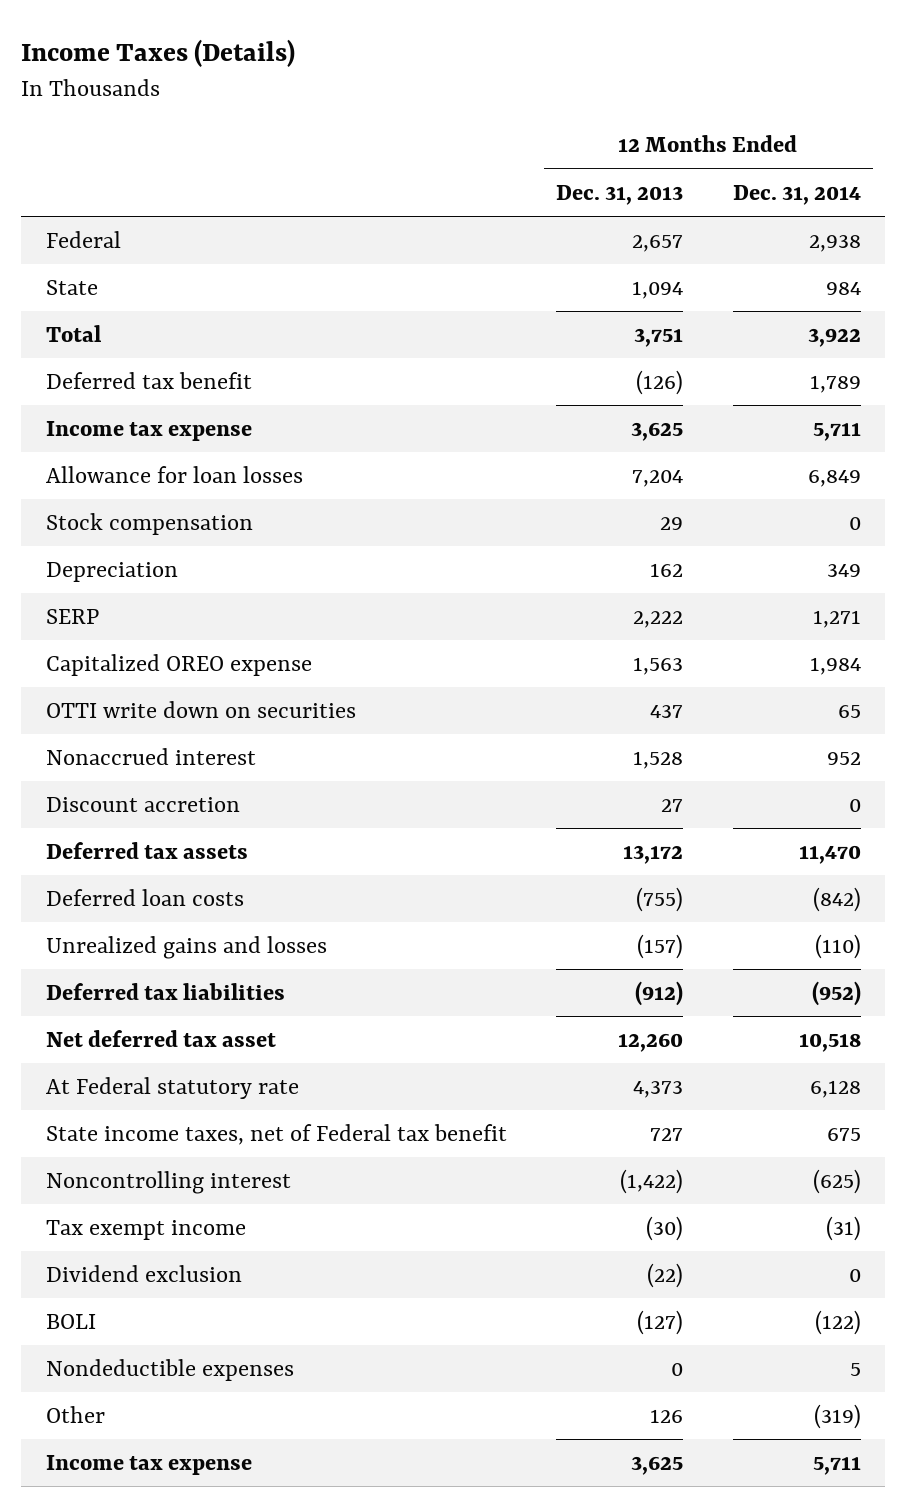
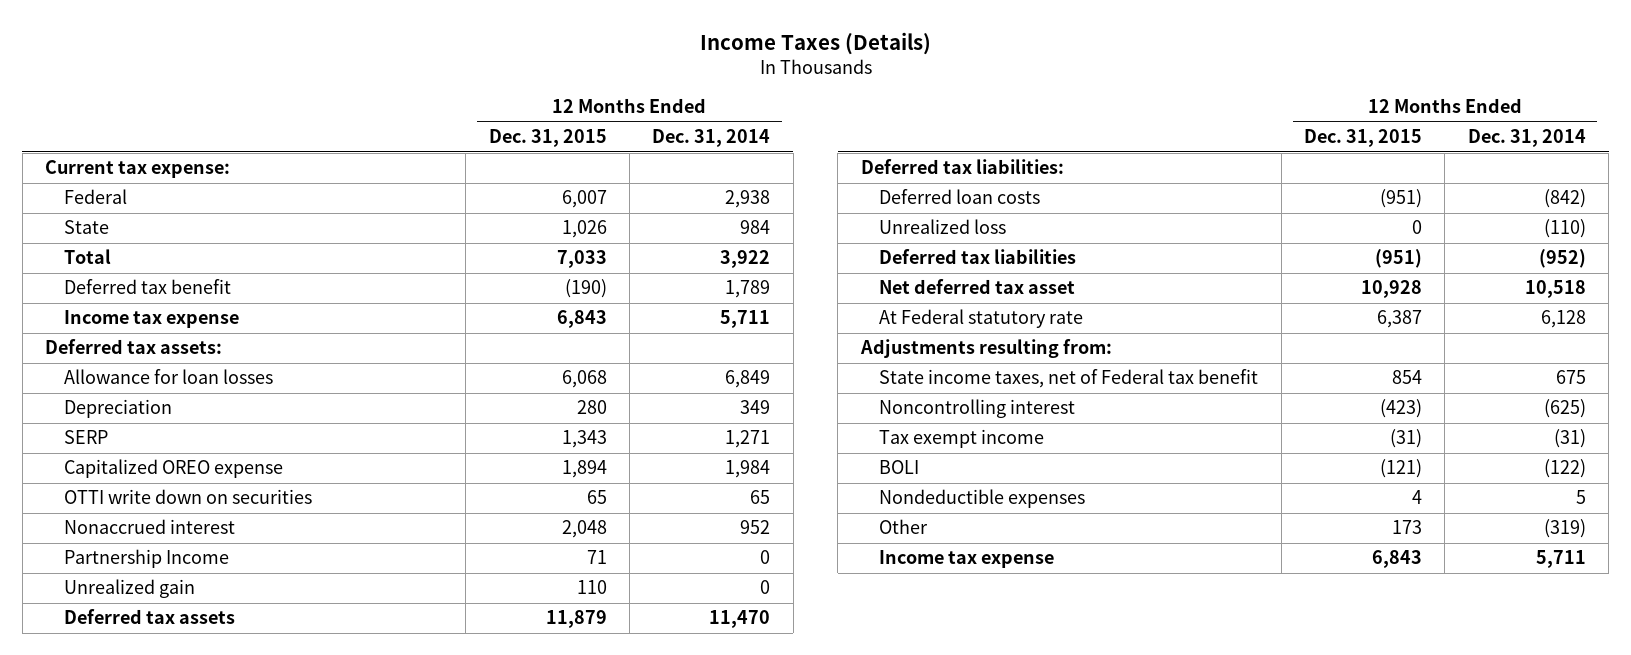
[556,184,684,205] Dec. 31, 2013 -> none
none -> [488,129,607,148] Dec. 31, 2015
none -> [45,160,231,179] Current tax expense:
none -> [45,339,223,355] Deferred tax assets:
[45,513,253,536] Stock compensation -> none
[45,797,240,813] Discount accretion -> [63,549,229,569] Partnership Income
none -> [63,579,195,599] Unrealized gain
none -> [860,159,1064,175] Deferred tax liabilities:
[45,936,327,960] Unrealized gains and losses -> [879,219,1007,235] Unrealized loss
none -> [859,339,1112,359] Adjustments resulting from:
[45,1265,242,1283] Dividend exclusion -> none

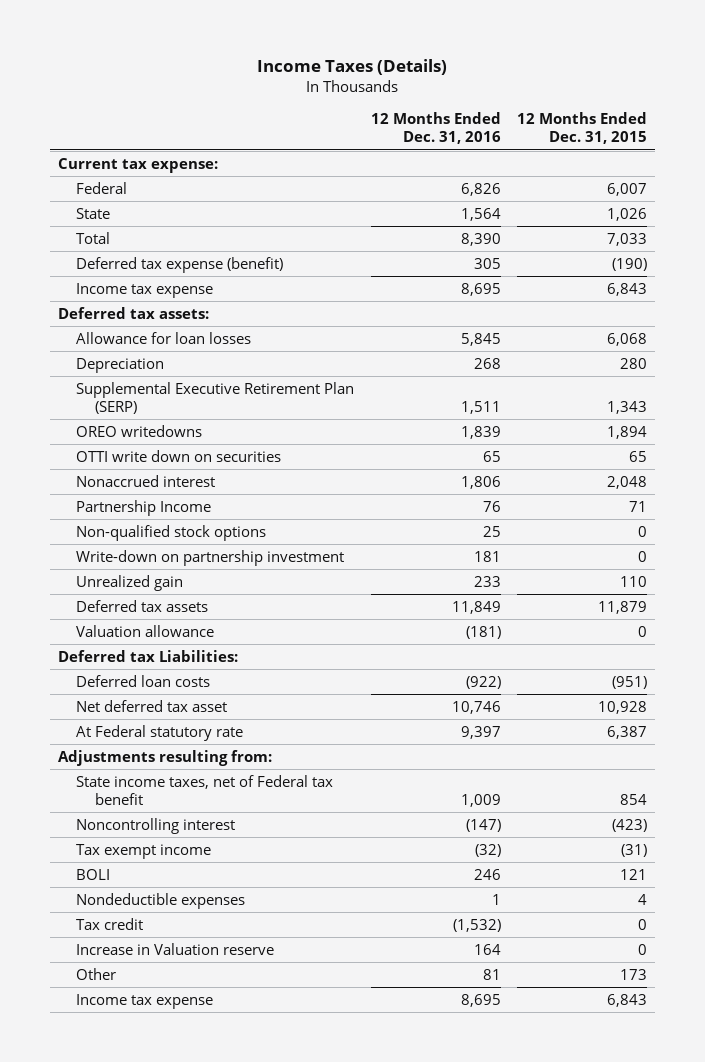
[652,129,771,148] Dec. 31, 2014 -> none
none -> [370,112,501,145] 12 Months Ended Dec. 31, 2016
[63,279,231,295] Deferred tax benefit -> [76,256,284,273] Deferred tax expense (benefit)
[63,430,108,445] SERP -> [76,381,355,414] Supplemental Executive Retirement Plan (SERP)
[63,459,283,479] Capitalized OREO expense -> [76,424,203,437] OREO writedowns
none -> [76,524,267,541] Non-qualified stock options
none -> [76,549,345,566] Write-down on partnership investment
none -> [76,624,215,637] Valuation allowance
[860,159,1064,175] Deferred tax liabilities: -> [57,649,238,662] Deferred tax Liabilities:
[879,219,1007,235] Unrealized loss -> none
[879,249,1077,265] Deferred tax liabilities -> none
[1380,459,1423,479] (121) -> [619,868,647,880] 121
none -> [76,917,144,930] Tax credit
none -> [76,942,275,955] Increase in Valuation reserve

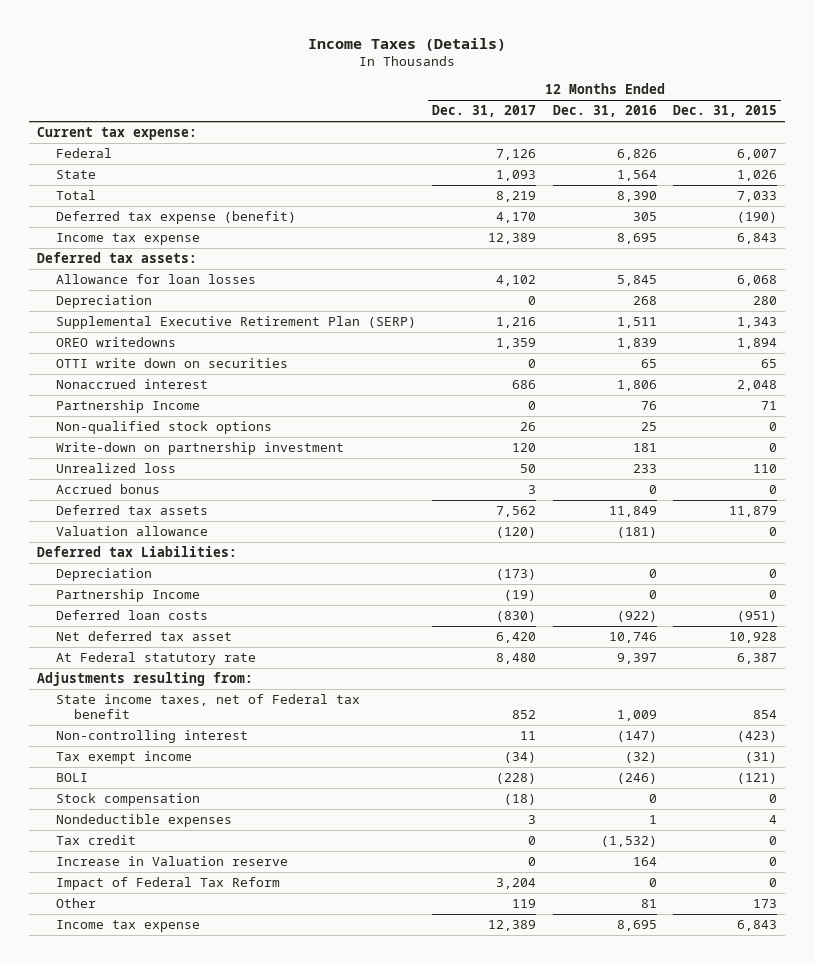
none -> [432,105,537,118] Dec. 31, 2017
[76,574,184,591] Unrealized gain -> [55,463,176,474] Unrealized loss
none -> [55,484,160,495] Accrued bonus
none -> [55,568,152,582] Depreciation
none -> [55,589,200,603] Partnership Income
[76,817,236,834] Noncontrolling interest -> [55,730,248,744] Non-controlling interest
[473,868,501,880] 246 -> [616,773,657,785] (246)
[619,868,647,880] 121 -> [737,773,778,785] (121)
none -> [55,793,200,807] Stock compensation
none -> [55,877,280,891] Impact of Federal Tax Reform

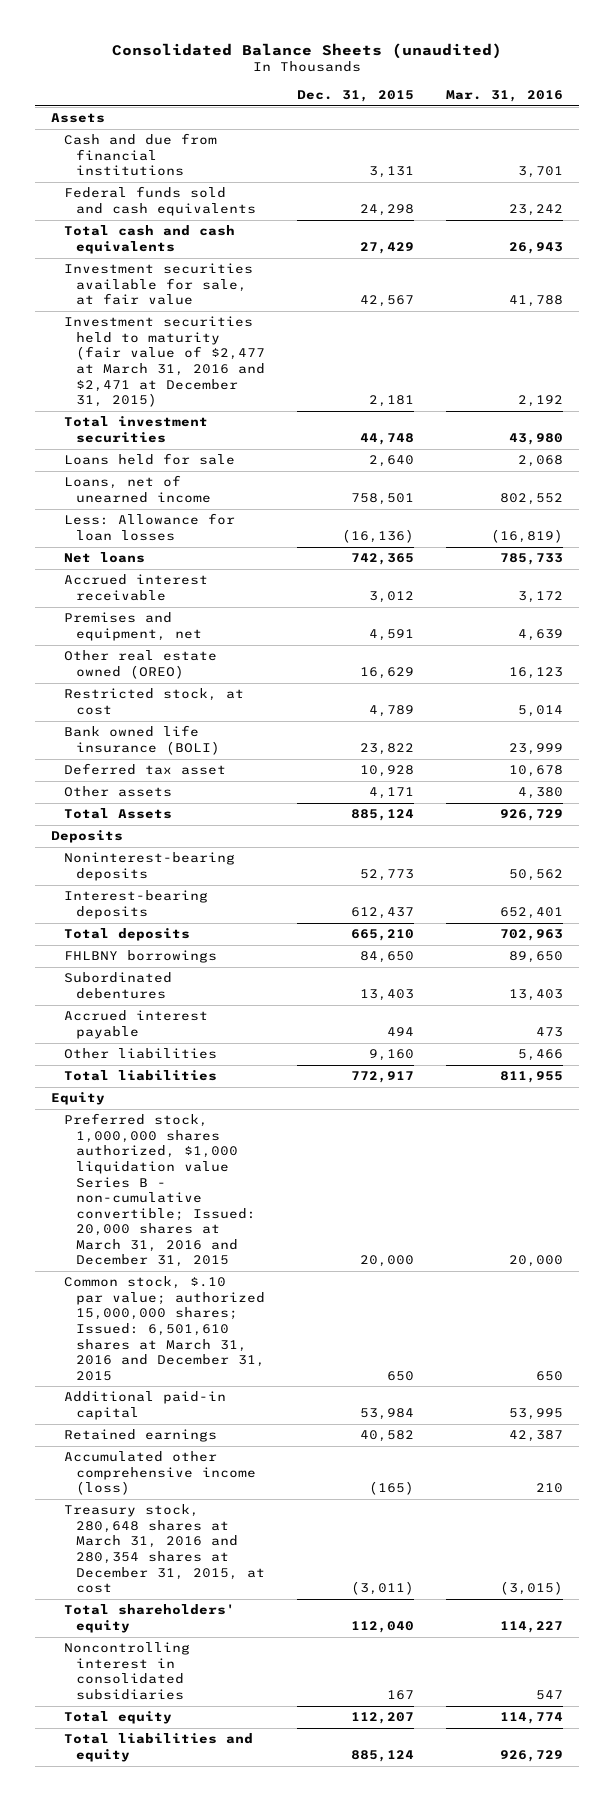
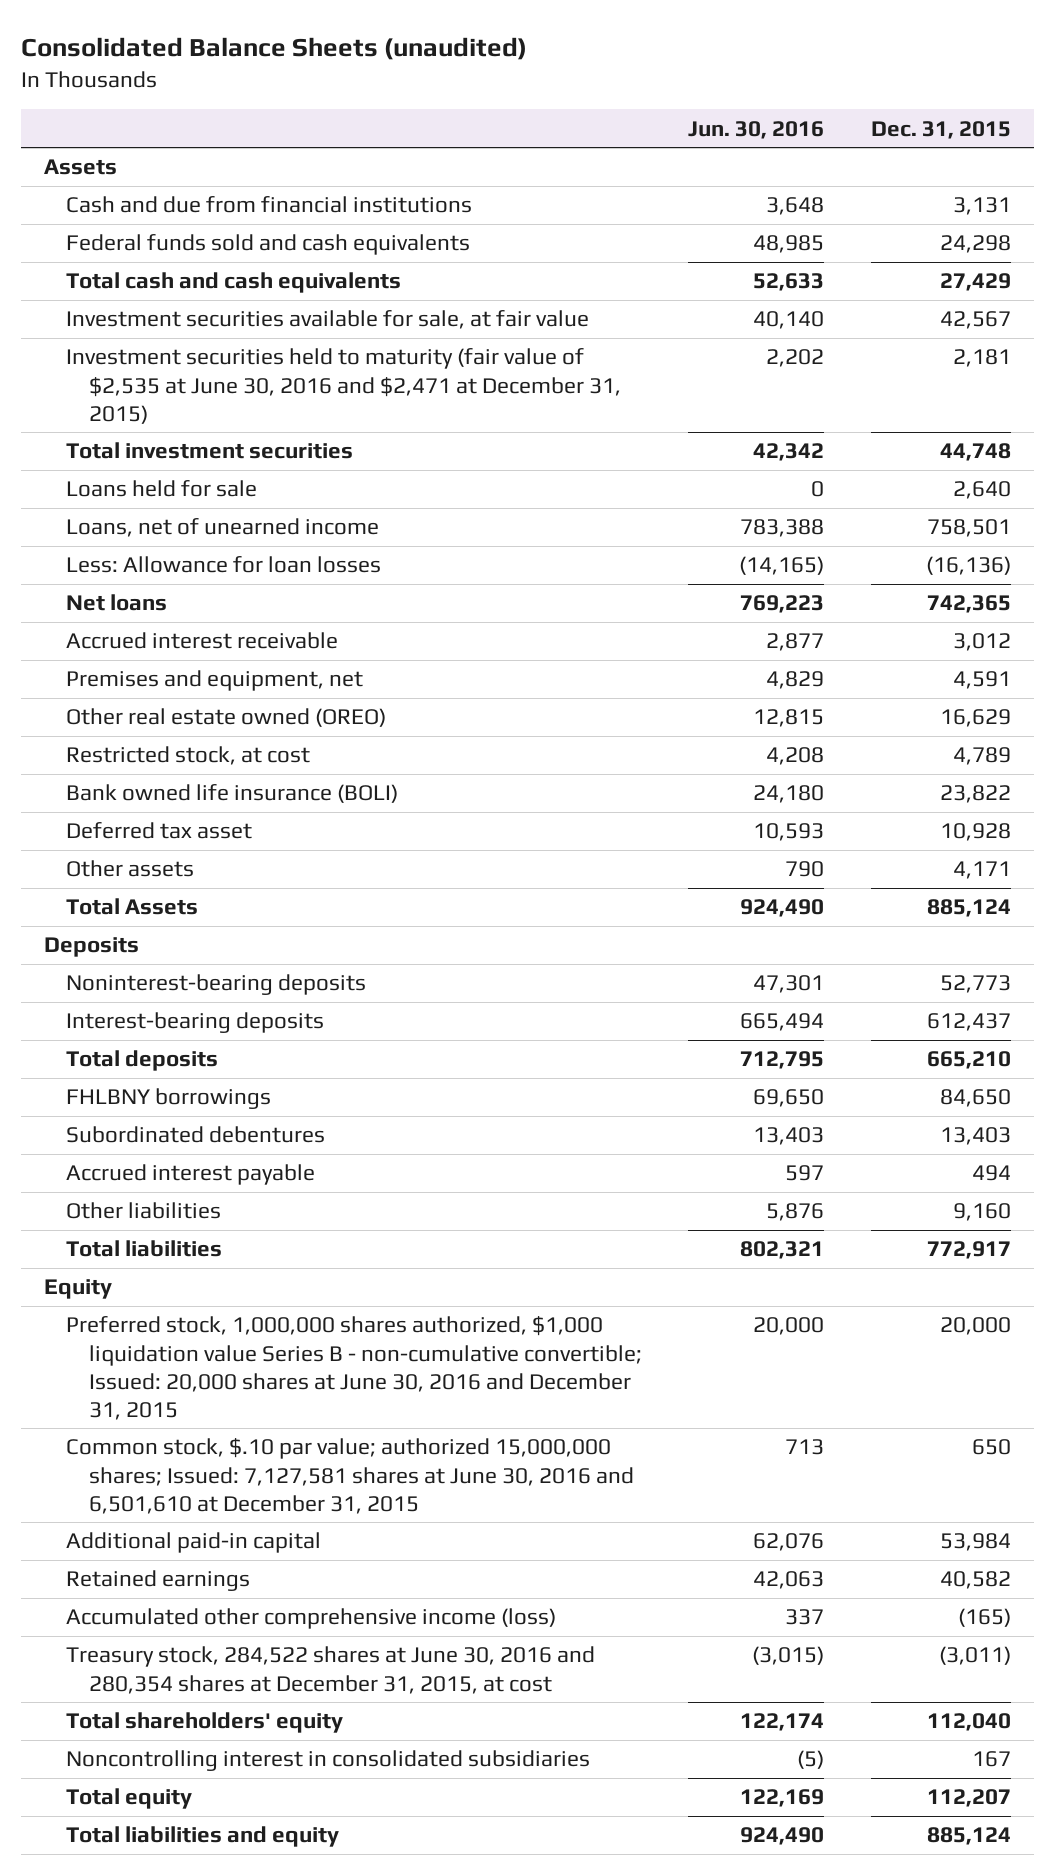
[445,89,563,102] Mar. 31, 2016 -> none
none -> [688,120,825,139] Jun. 30, 2016
[63,316,266,408] Investment securities held to maturity (fair value of $2,477 at March 31, 2016 and $2,471 at December 31, 2015) -> [66,348,621,424] Investment securities held to maturity (fair value of $2,535 at June 30, 2016 and $2,471 at December 31, 2015)
[63,1113,257,1268] Preferred stock, 1,000,000 shares authorized, $1,000 liquidation value Series B - non-cumulative convertible; Issued: 20,000 shares at March 31, 2016 and December 31, 2015 -> [66,1316,642,1420] Preferred stock, 1,000,000 shares authorized, $1,000 liquidation value Series B - non-cumulative convertible; Issued: 20,000 shares at June 30, 2016 and December 31, 2015
[63,1276,266,1381] Common stock, $.10 par value; authorized 15,000,000 shares; Issued: 6,501,610 shares at March 31, 2016 and December 31, 2015 -> [66,1438,634,1514] Common stock, $.10 par value; authorized 15,000,000 shares; Issued: 7,127,581 shares at June 30, 2016 and 6,501,610 at December 31, 2015
[63,1504,266,1594] Treasury stock, 280,648 shares at March 31, 2016 and 280,354 shares at December 31, 2015, at cost -> [66,1646,596,1694] Treasury stock, 284,522 shares at June 30, 2016 and 280,354 shares at December 31, 2015, at cost

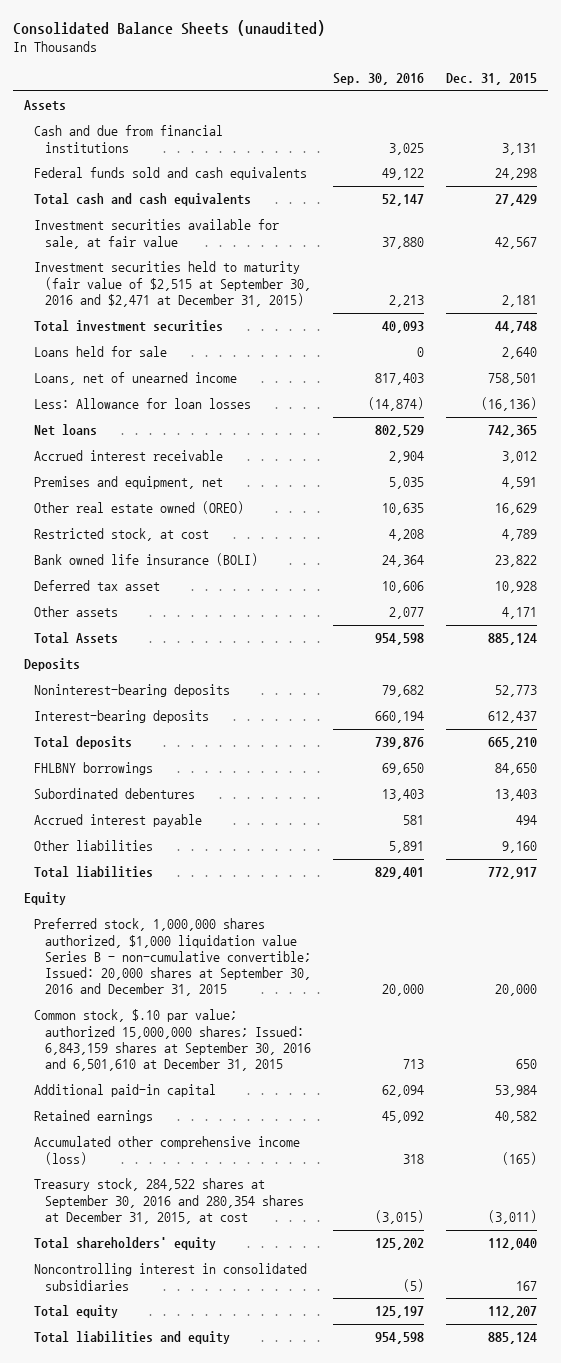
[688,120,825,139] Jun. 30, 2016 -> none
none -> [332,73,424,86] Sep. 30, 2016
[66,348,621,424] Investment securities held to maturity (fair value of $2,535 at June 30, 2016 and $2,471 at December 31, 2015) -> [34,261,311,307] Investment securities held to maturity (fair value of $2,515 at September 30, 2016 and $2,471 at December 31, 2015)
[66,1316,642,1420] Preferred stock, 1,000,000 shares authorized, $1,000 liquidation value Series B - non-cumulative convertible; Issued: 20,000 shares at June 30, 2016 and December 31, 2015 -> [34,918,311,997] Preferred stock, 1,000,000 shares authorized, $1,000 liquidation value Series B - non-cumulative convertible; Issued: 20,000 shares at September 30, 2016 and December 31, 2015
[66,1438,634,1514] Common stock, $.10 par value; authorized 15,000,000 shares; Issued: 7,127,581 shares at June 30, 2016 and 6,501,610 at December 31, 2015 -> [34,1009,311,1072] Common stock, $.10 par value; authorized 15,000,000 shares; Issued: 6,843,159 shares at September 30, 2016 and 6,501,610 at December 31, 2015
[66,1646,596,1694] Treasury stock, 284,522 shares at June 30, 2016 and 280,354 shares at December 31, 2015, at cost -> [34,1178,304,1224] Treasury stock, 284,522 shares at September 30, 2016 and 280,354 shares at December 31, 2015, at cost

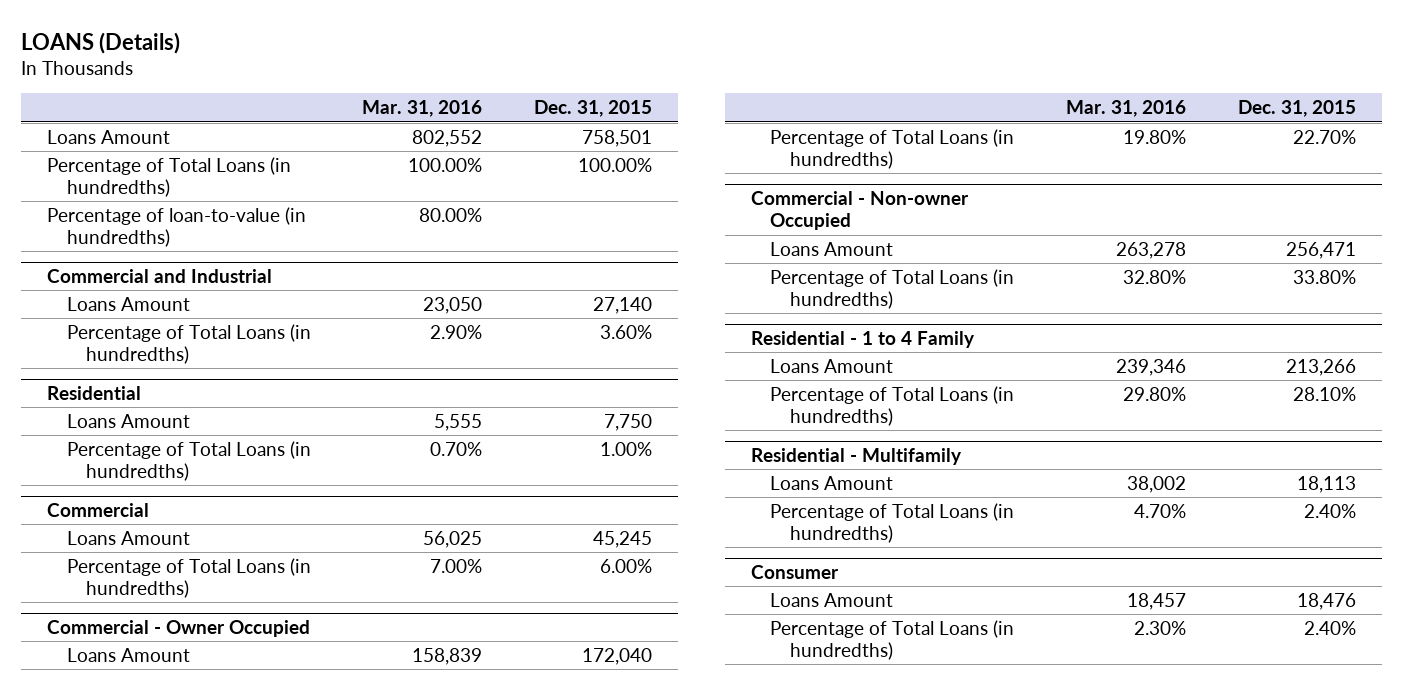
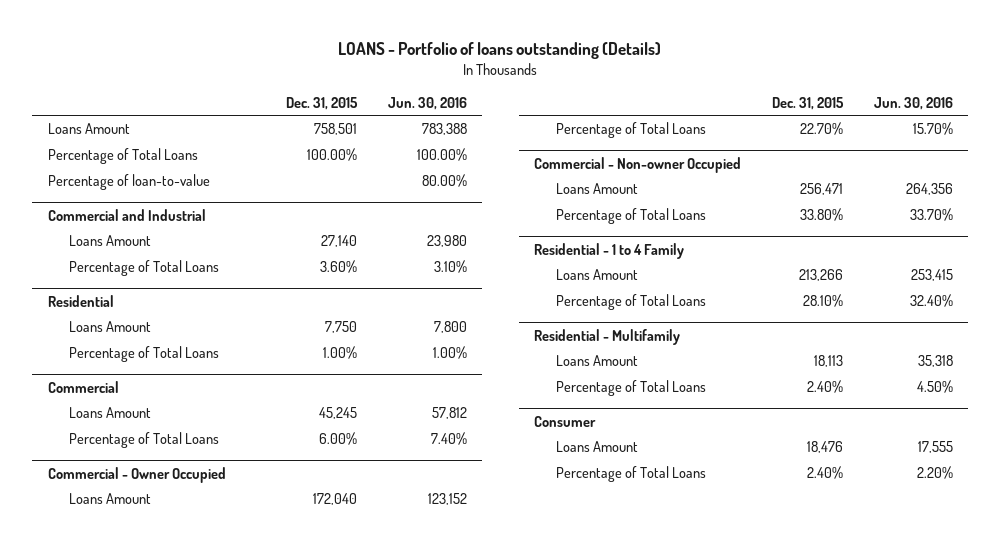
[20,31,180,54] LOANS (Details) -> [338,42,662,60] LOANS - Portfolio of loans outstanding (Details)
[362,100,483,118] Mar. 31, 2016 -> none
none -> [387,96,467,110] Jun. 30, 2016
[46,156,291,198] Percentage of Total Loans (in hundredths) -> [47,148,198,165] Percentage of Total Loans
[46,206,306,248] Percentage of loan-to-value (in hundredths) -> [47,174,210,191] Percentage of loan-to-value
[66,323,311,365] Percentage of Total Loans (in hundredths) -> [69,260,220,277] Percentage of Total Loans
[66,440,311,482] Percentage of Total Loans (in hundredths) -> [69,346,220,363] Percentage of Total Loans
[66,557,311,599] Percentage of Total Loans (in hundredths) -> [69,432,220,449] Percentage of Total Loans
[770,128,1015,170] Percentage of Total Loans (in hundredths) -> [555,122,706,139] Percentage of Total Loans
[770,268,1015,310] Percentage of Total Loans (in hundredths) -> [555,208,706,225] Percentage of Total Loans
[770,385,1015,427] Percentage of Total Loans (in hundredths) -> [555,294,706,311] Percentage of Total Loans
[770,502,1015,544] Percentage of Total Loans (in hundredths) -> [555,380,706,397] Percentage of Total Loans
[770,619,1015,661] Percentage of Total Loans (in hundredths) -> [555,466,706,483] Percentage of Total Loans

